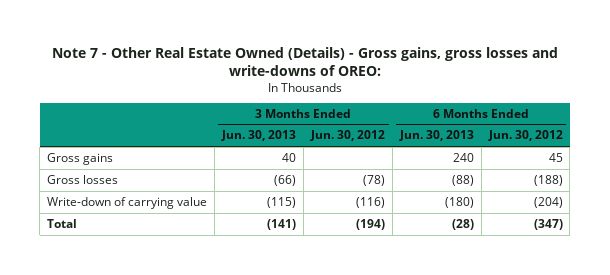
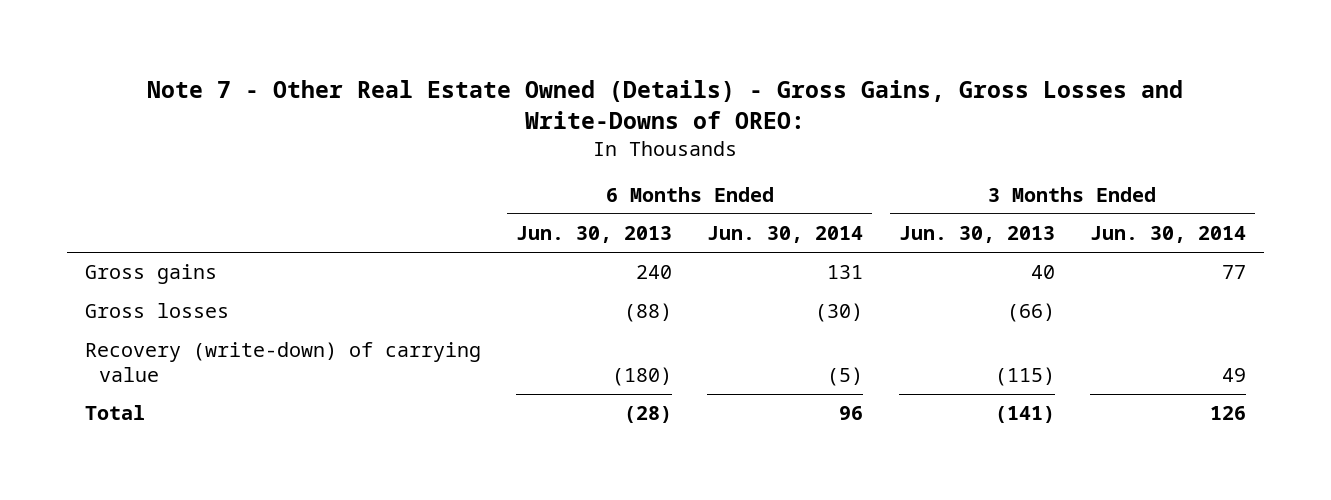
[51,46,558,76] Note 7 - Other Real Estate Owned (Details) - Gross gains, gross losses and write-downs of OREO: -> [147,79,1184,129] Note 7 - Other Real Estate Owned (Details) - Gross Gains, Gross Losses and Write-Downs of OREO:
[309,130,385,142] Jun. 30, 2012 -> none
[487,130,563,142] Jun. 30, 2012 -> none
none -> [707,226,864,244] Jun. 30, 2014
none -> [1090,226,1247,244] Jun. 30, 2014
[47,196,208,209] Write-down of carrying value -> [84,342,481,382] Recovery (write-down) of carrying value

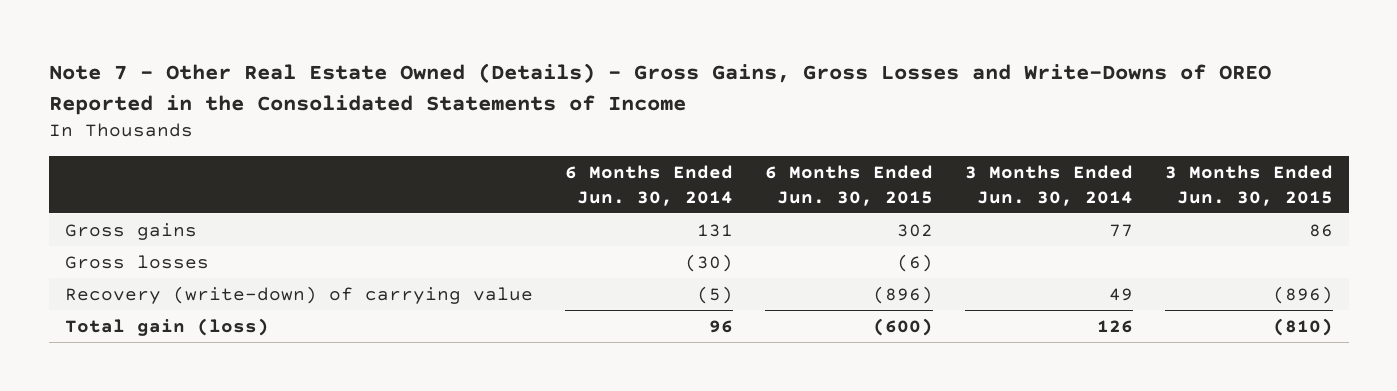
[147,79,1184,129] Note 7 - Other Real Estate Owned (Details) - Gross Gains, Gross Losses and Write-Downs of OREO: -> [48,63,1271,115] Note 7 - Other Real Estate Owned (Details) - Gross Gains, Gross Losses and Write-Downs of OREO Reported in the Consolidated Statements of Income
[516,226,673,244] Jun. 30, 2013 -> none
[898,226,1055,244] Jun. 30, 2013 -> none
none -> [764,164,933,206] 6 Months Ended Jun. 30, 2015
none -> [1164,164,1333,206] 3 Months Ended Jun. 30, 2015
[84,405,145,421] Total -> [64,317,269,336] Total gain (loss)

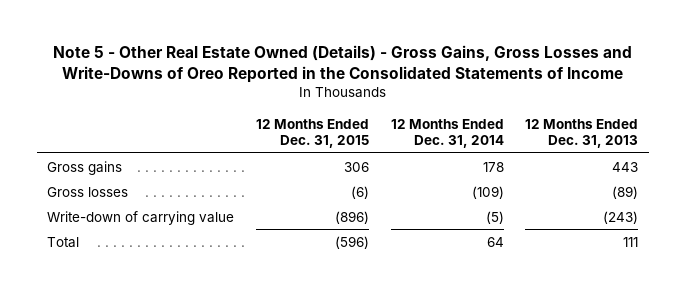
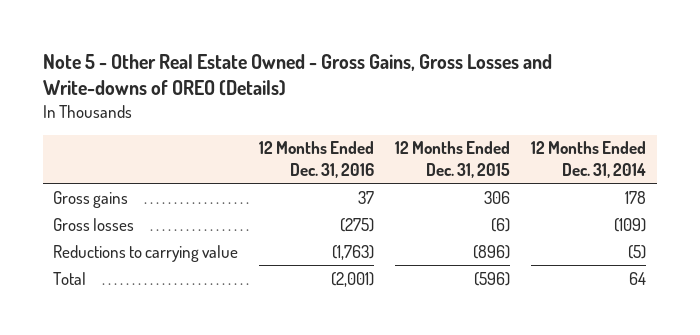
[52,44,632,83] Note 5 - Other Real Estate Owned (Details) - Gross Gains, Gross Losses and Write-Downs of Oreo Reported in the Consolidated Statements of Income -> [42,53,552,97] Note 5 - Other Real Estate Owned - Gross Gains, Gross Losses and Write-downs of OREO (Details)
[525,118,639,148] 12 Months Ended Dec. 31, 2013 -> none
none -> [259,141,375,178] 12 Months Ended Dec. 31, 2016
[47,210,235,225] Write-down of carrying value -> [53,244,239,262] Reductions to carrying value

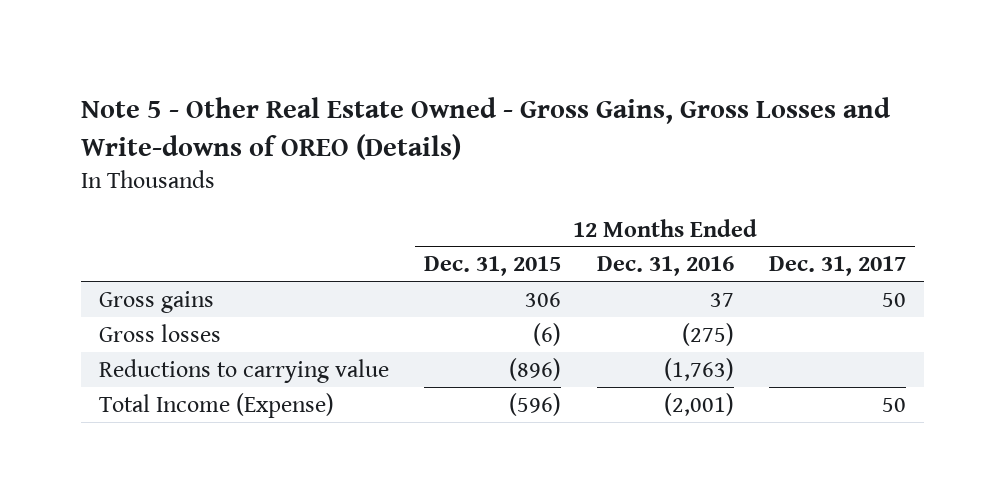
[531,141,647,178] 12 Months Ended Dec. 31, 2014 -> none
none -> [769,256,907,277] Dec. 31, 2017
[53,271,87,285] Total -> [98,392,334,418] Total Income (Expense)

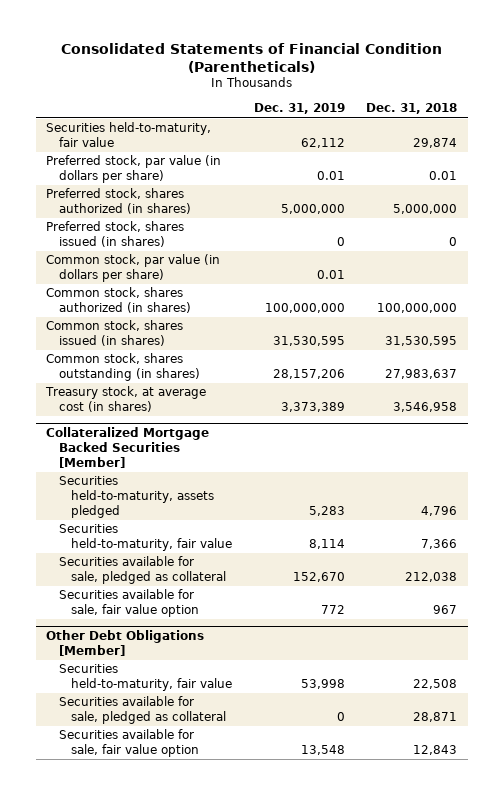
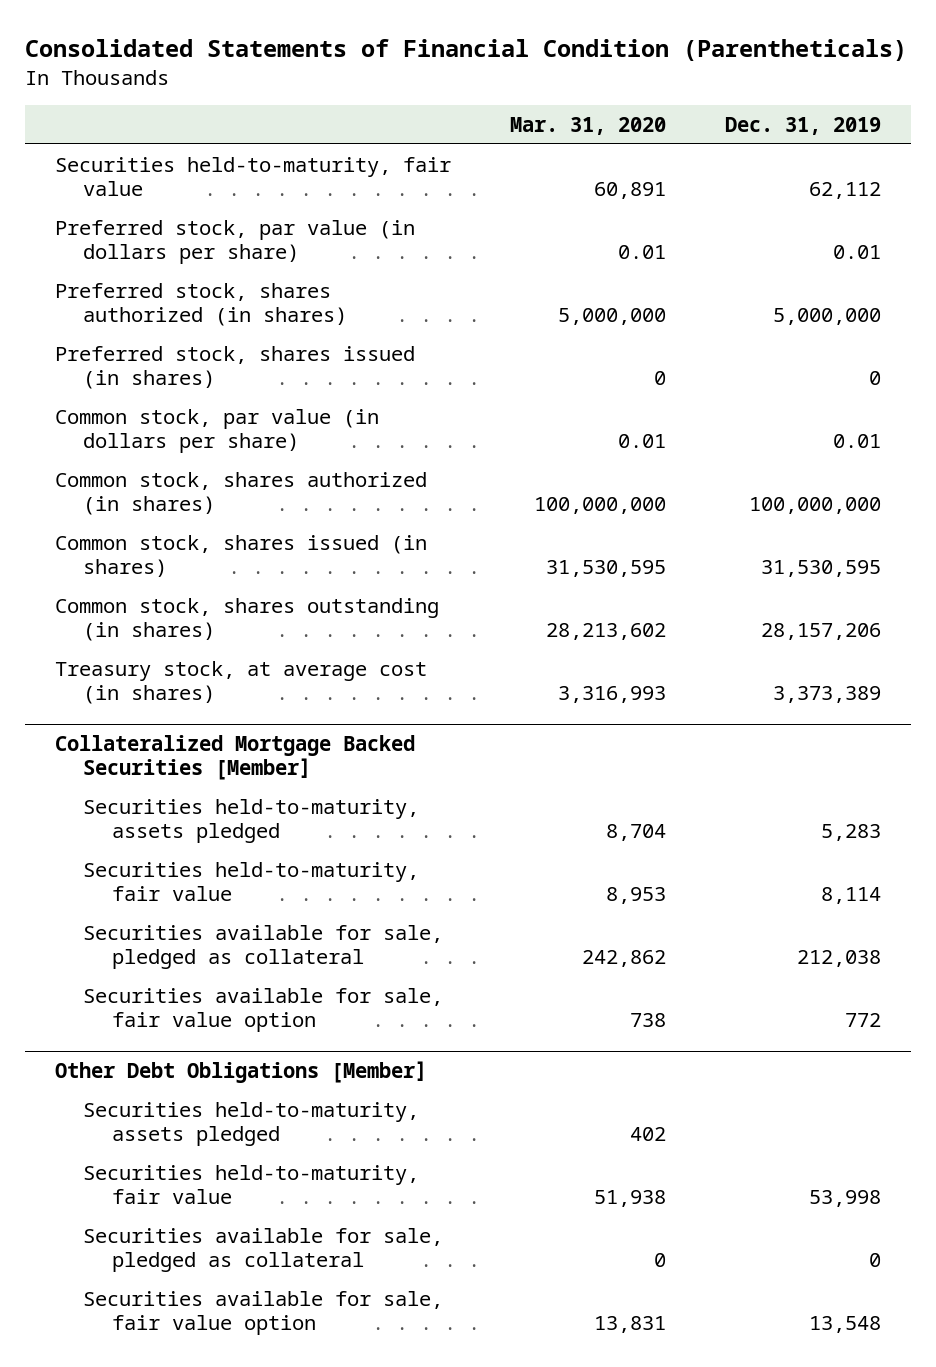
[366,103,458,115] Dec. 31, 2018 -> none
none -> [510,116,667,135] Mar. 31, 2020
[292,572,345,583] 152,670 -> [797,950,882,968] 212,038
none -> [83,1101,420,1147] Securities held-to-maturity, assets pledged

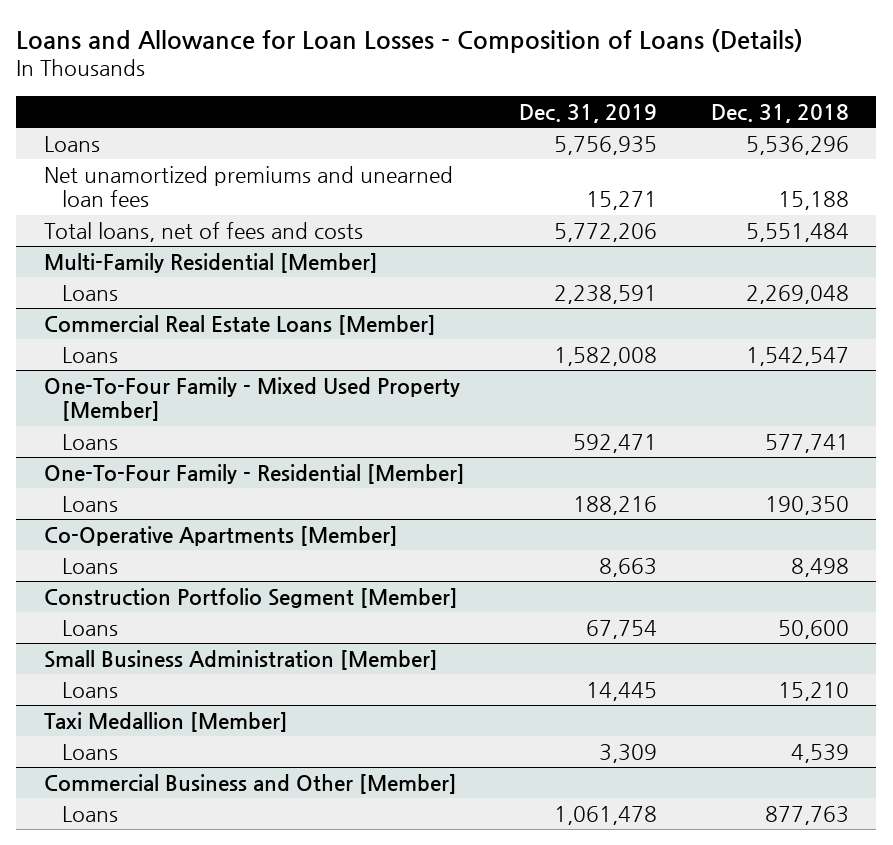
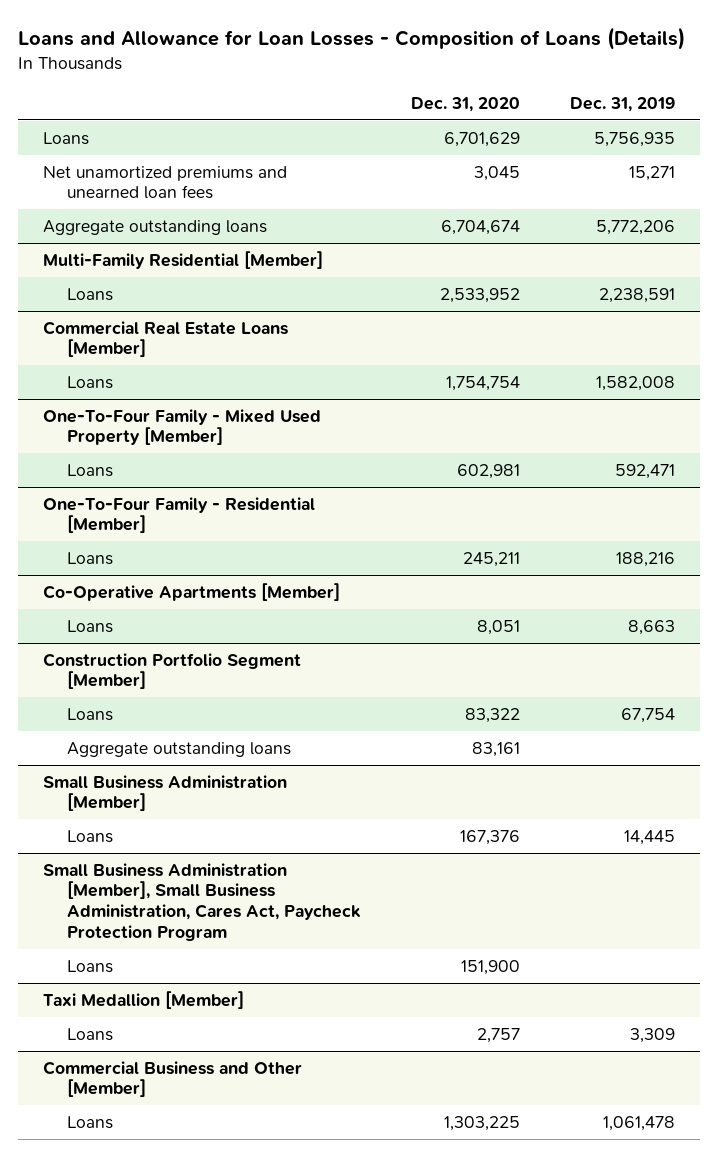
[711,103,850,123] Dec. 31, 2018 -> none
none -> [410,96,520,112] Dec. 31, 2020
[43,221,363,242] Total loans, net of fees and costs -> [43,219,268,235] Aggregate outstanding loans
none -> [66,741,291,757] Aggregate outstanding loans
none -> [43,862,361,941] Small Business Administration [Member], Small Business Administration, Cares Act, Paycheck Protection Program
none -> [66,959,113,973] Loans

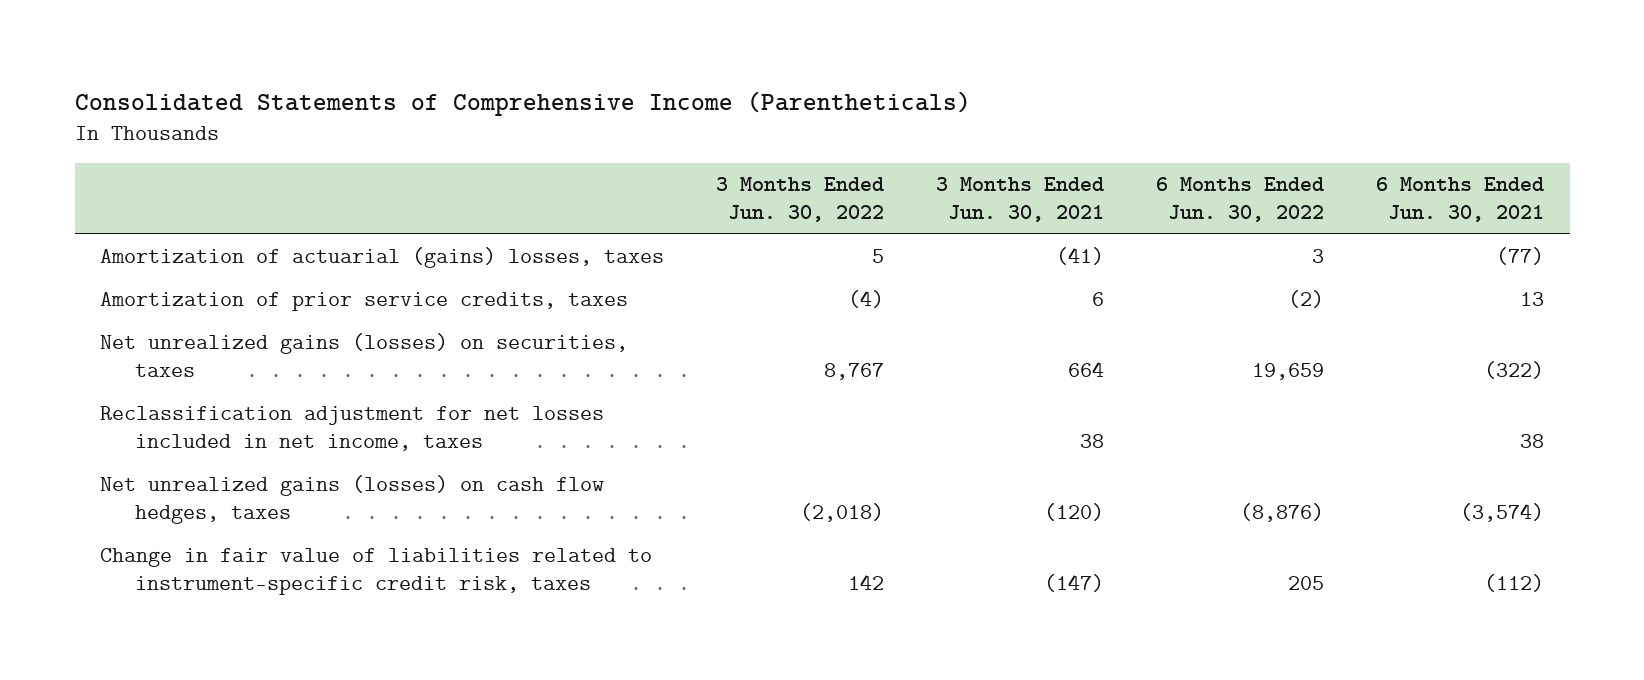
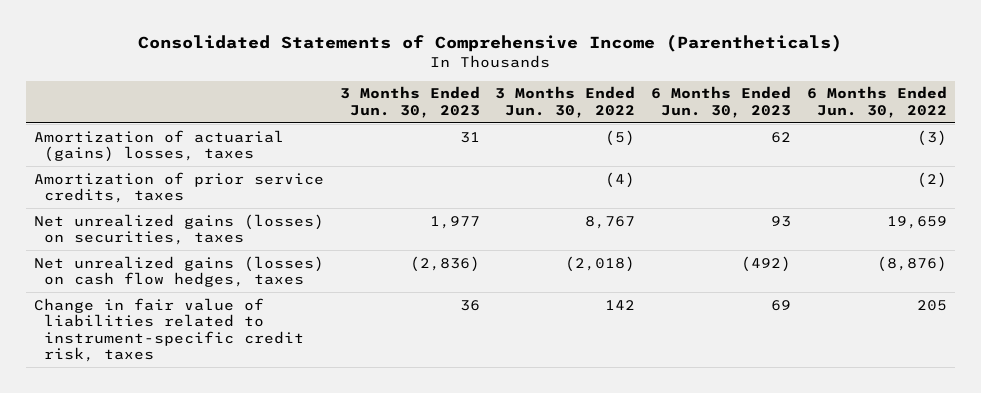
[936,177,1105,223] 3 Months Ended Jun. 30, 2021 -> none
[1375,177,1544,223] 6 Months Ended Jun. 30, 2021 -> none
none -> [339,86,480,118] 3 Months Ended Jun. 30, 2023
none -> [651,86,792,118] 6 Months Ended Jun. 30, 2023
[872,249,885,264] 5 -> [605,129,636,146] (5)
[1312,249,1325,264] 3 -> [917,129,948,146] (3)
[100,406,605,452] Reclassification adjustment for net losses included in net income, taxes -> none

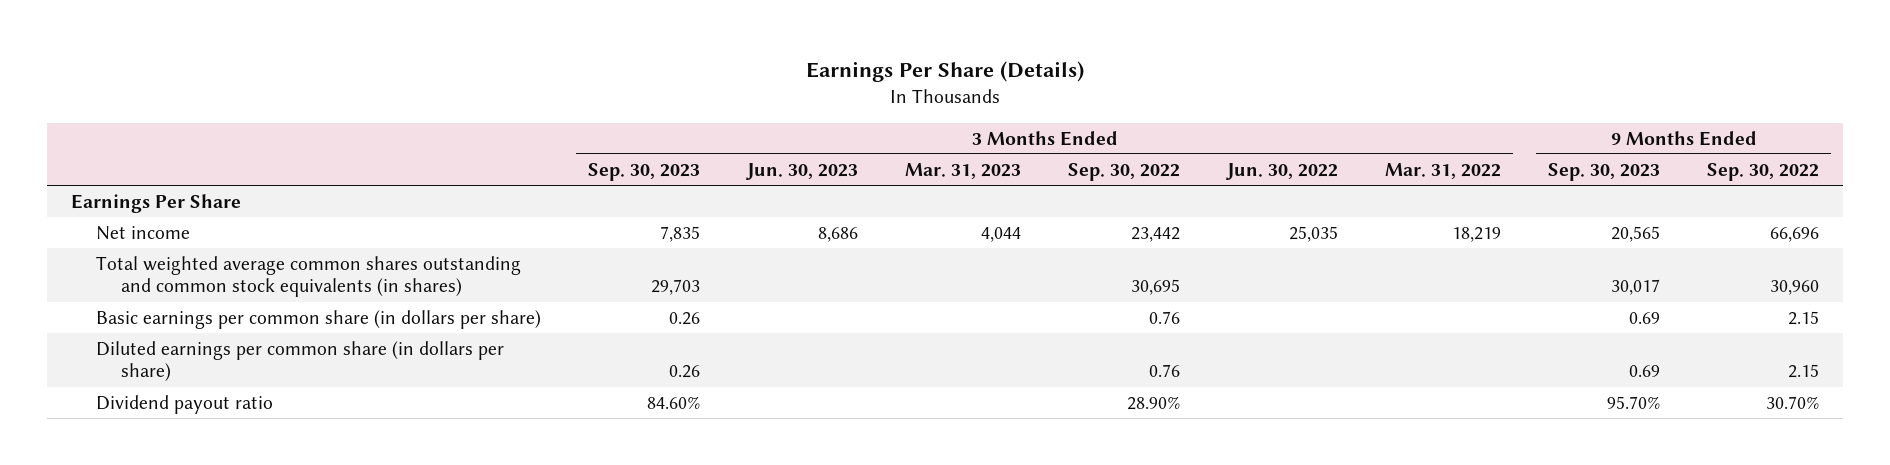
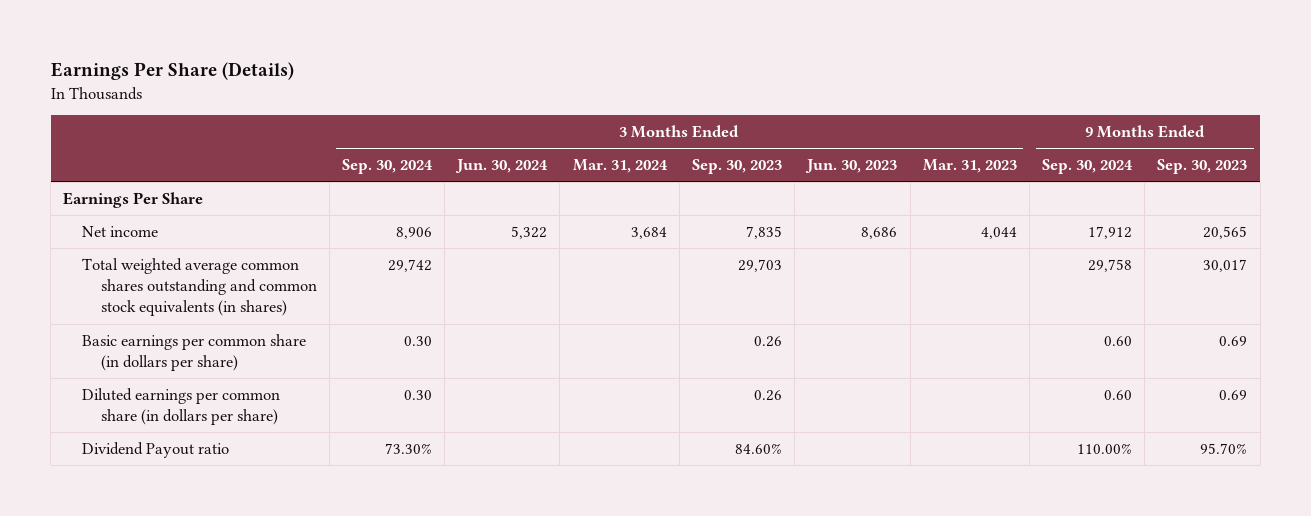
[1068,162,1181,181] Sep. 30, 2022 -> none
[1226,162,1339,180] Jun. 30, 2022 -> none
[1385,162,1502,179] Mar. 31, 2022 -> none
[1707,162,1820,181] Sep. 30, 2022 -> none
none -> [341,158,433,174] Sep. 30, 2024
none -> [455,158,549,173] Jun. 30, 2024
none -> [572,158,668,173] Mar. 31, 2024
none -> [1042,158,1134,174] Sep. 30, 2024
[96,394,274,414] Dividend payout ratio -> [81,441,229,458] Dividend Payout ratio

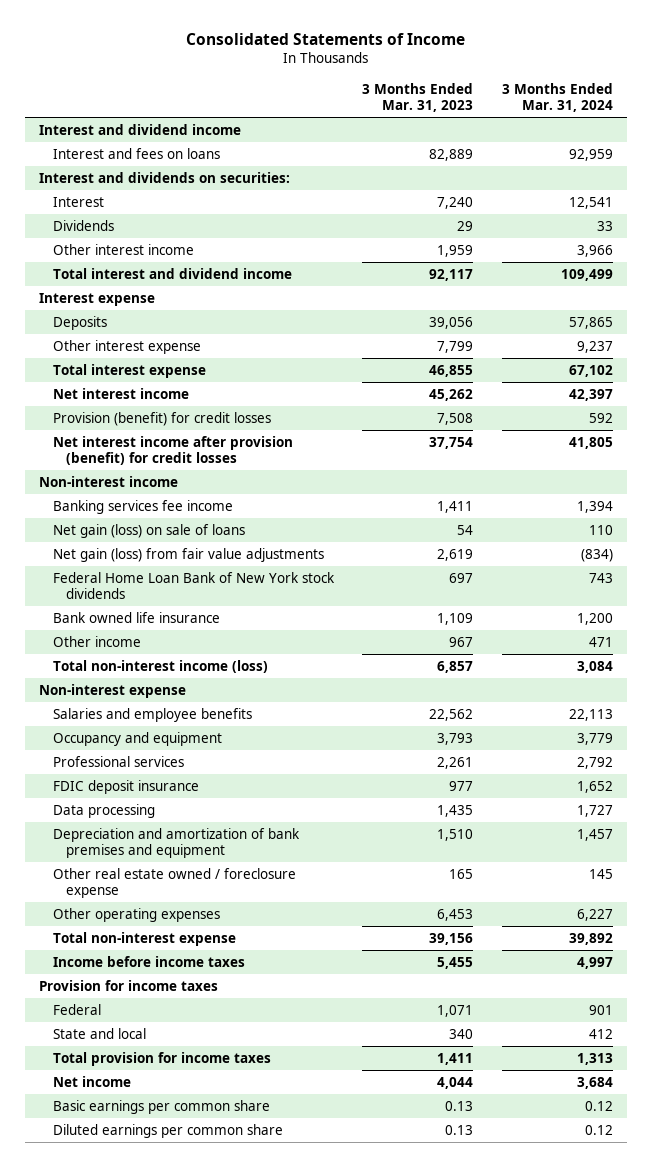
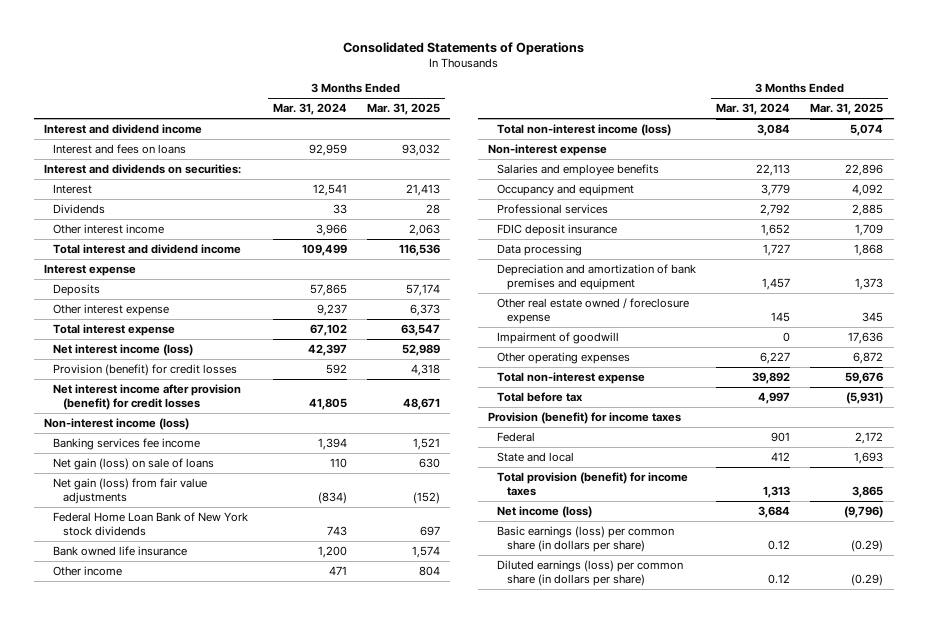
[185,33,465,46] Consolidated Statements of Income -> [342,41,584,55] Consolidated Statements of Operations
[362,82,474,112] 3 Months Ended Mar. 31, 2023 -> none
none -> [366,103,440,116] Mar. 31, 2025
[52,387,189,399] Net interest income -> [53,343,194,356] Net interest income (loss)
[38,475,178,487] Non-interest income -> [44,417,190,430] Non-interest income (loss)
none -> [497,331,620,344] Impairment of goodwill
[52,955,245,967] Income before income taxes -> [497,391,584,402] Total before tax
[38,979,218,991] Provision for income taxes -> [488,411,682,424] Provision (benefit) for income taxes
[52,1051,271,1066] Total provision for income taxes -> [497,471,689,496] Total provision (benefit) for income taxes
[52,1075,131,1087] Net income -> [497,505,593,518] Net income (loss)
[52,1099,270,1114] Basic earnings per common share -> [497,525,675,552] Basic earnings (loss) per common share (in dollars per share)
[52,1123,283,1138] Diluted earnings per common share -> [497,559,684,586] Diluted earnings (loss) per common share (in dollars per share)

